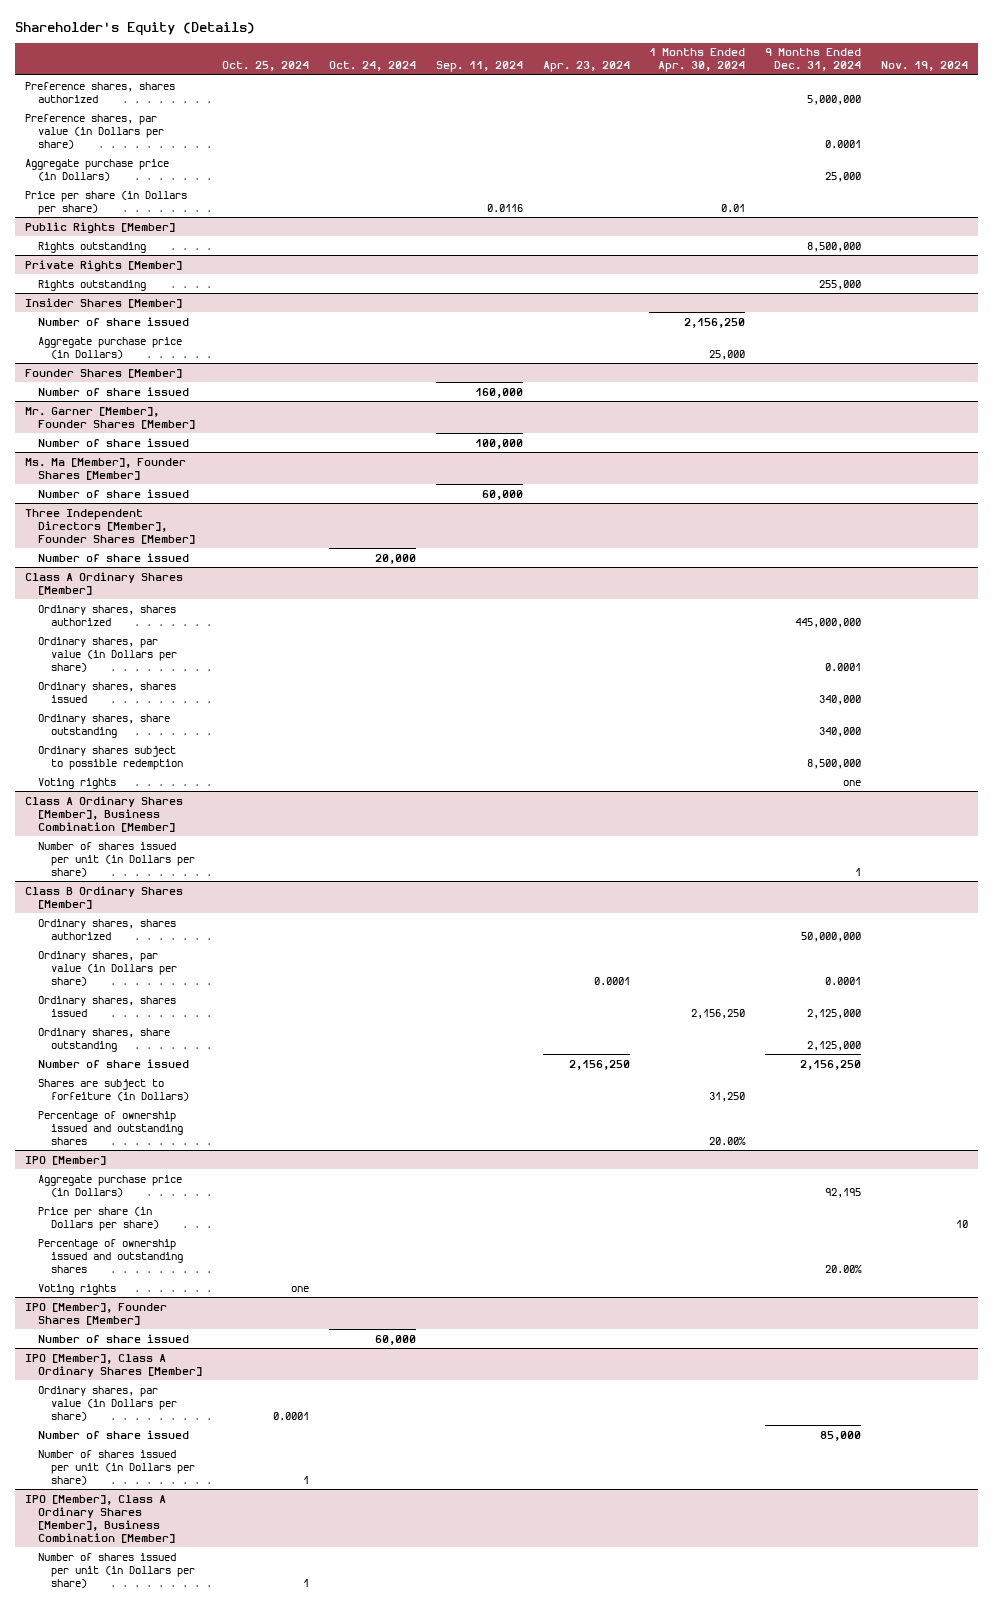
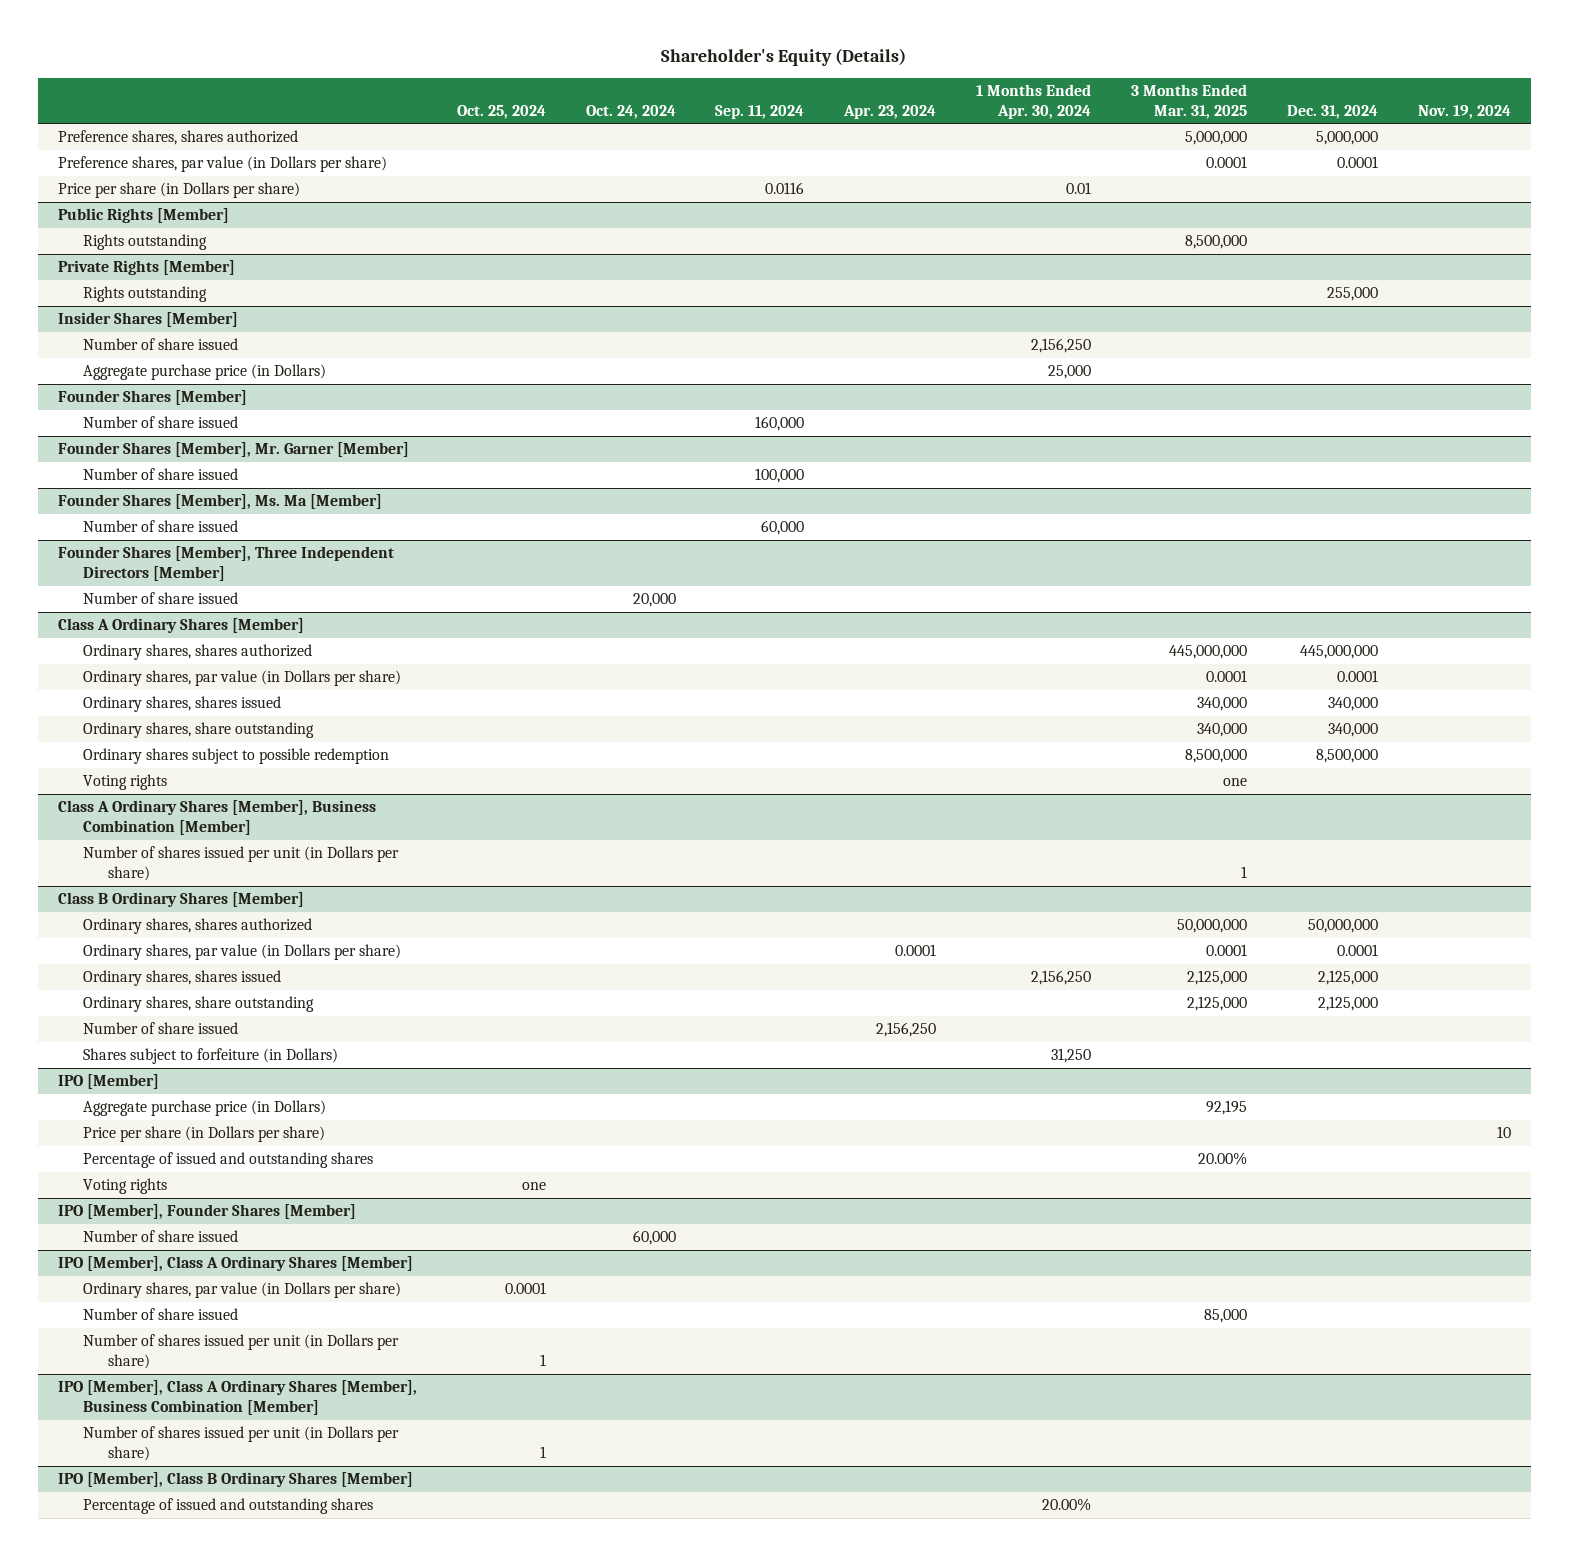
[765,48,862,72] 9 Months Ended Dec. 31, 2024 -> none
none -> [1131,83,1248,119] 3 Months Ended Mar. 31, 2025
none -> [1287,104,1379,119] Dec. 31, 2024
[25,158,170,181] Aggregate purchase price (in Dollars) -> none
[25,406,196,429] Mr. Garner [Member], Founder Shares [Member] -> [57,442,409,458] Founder Shares [Member], Mr. Garner [Member]
[25,457,187,480] Ms. Ma [Member], Founder Shares [Member] -> [57,494,382,510] Founder Shares [Member], Ms. Ma [Member]
[25,508,196,544] Three Independent Directors [Member], Founder Shares [Member] -> [57,546,394,582] Founder Shares [Member], Three Independent Directors [Member]
[38,1110,184,1145] Percentage of ownership issued and outstanding shares -> none
[38,1078,190,1101] Shares are subject to forfeiture (in Dollars) -> [82,1048,338,1065] Shares subject to forfeiture (in Dollars)
[38,1238,184,1273] Percentage of ownership issued and outstanding shares -> [82,1152,373,1169] Percentage of issued and outstanding shares
none -> [57,1472,413,1488] IPO [Member], Class B Ordinary Shares [Member]
none -> [82,1498,373,1515] Percentage of issued and outstanding shares

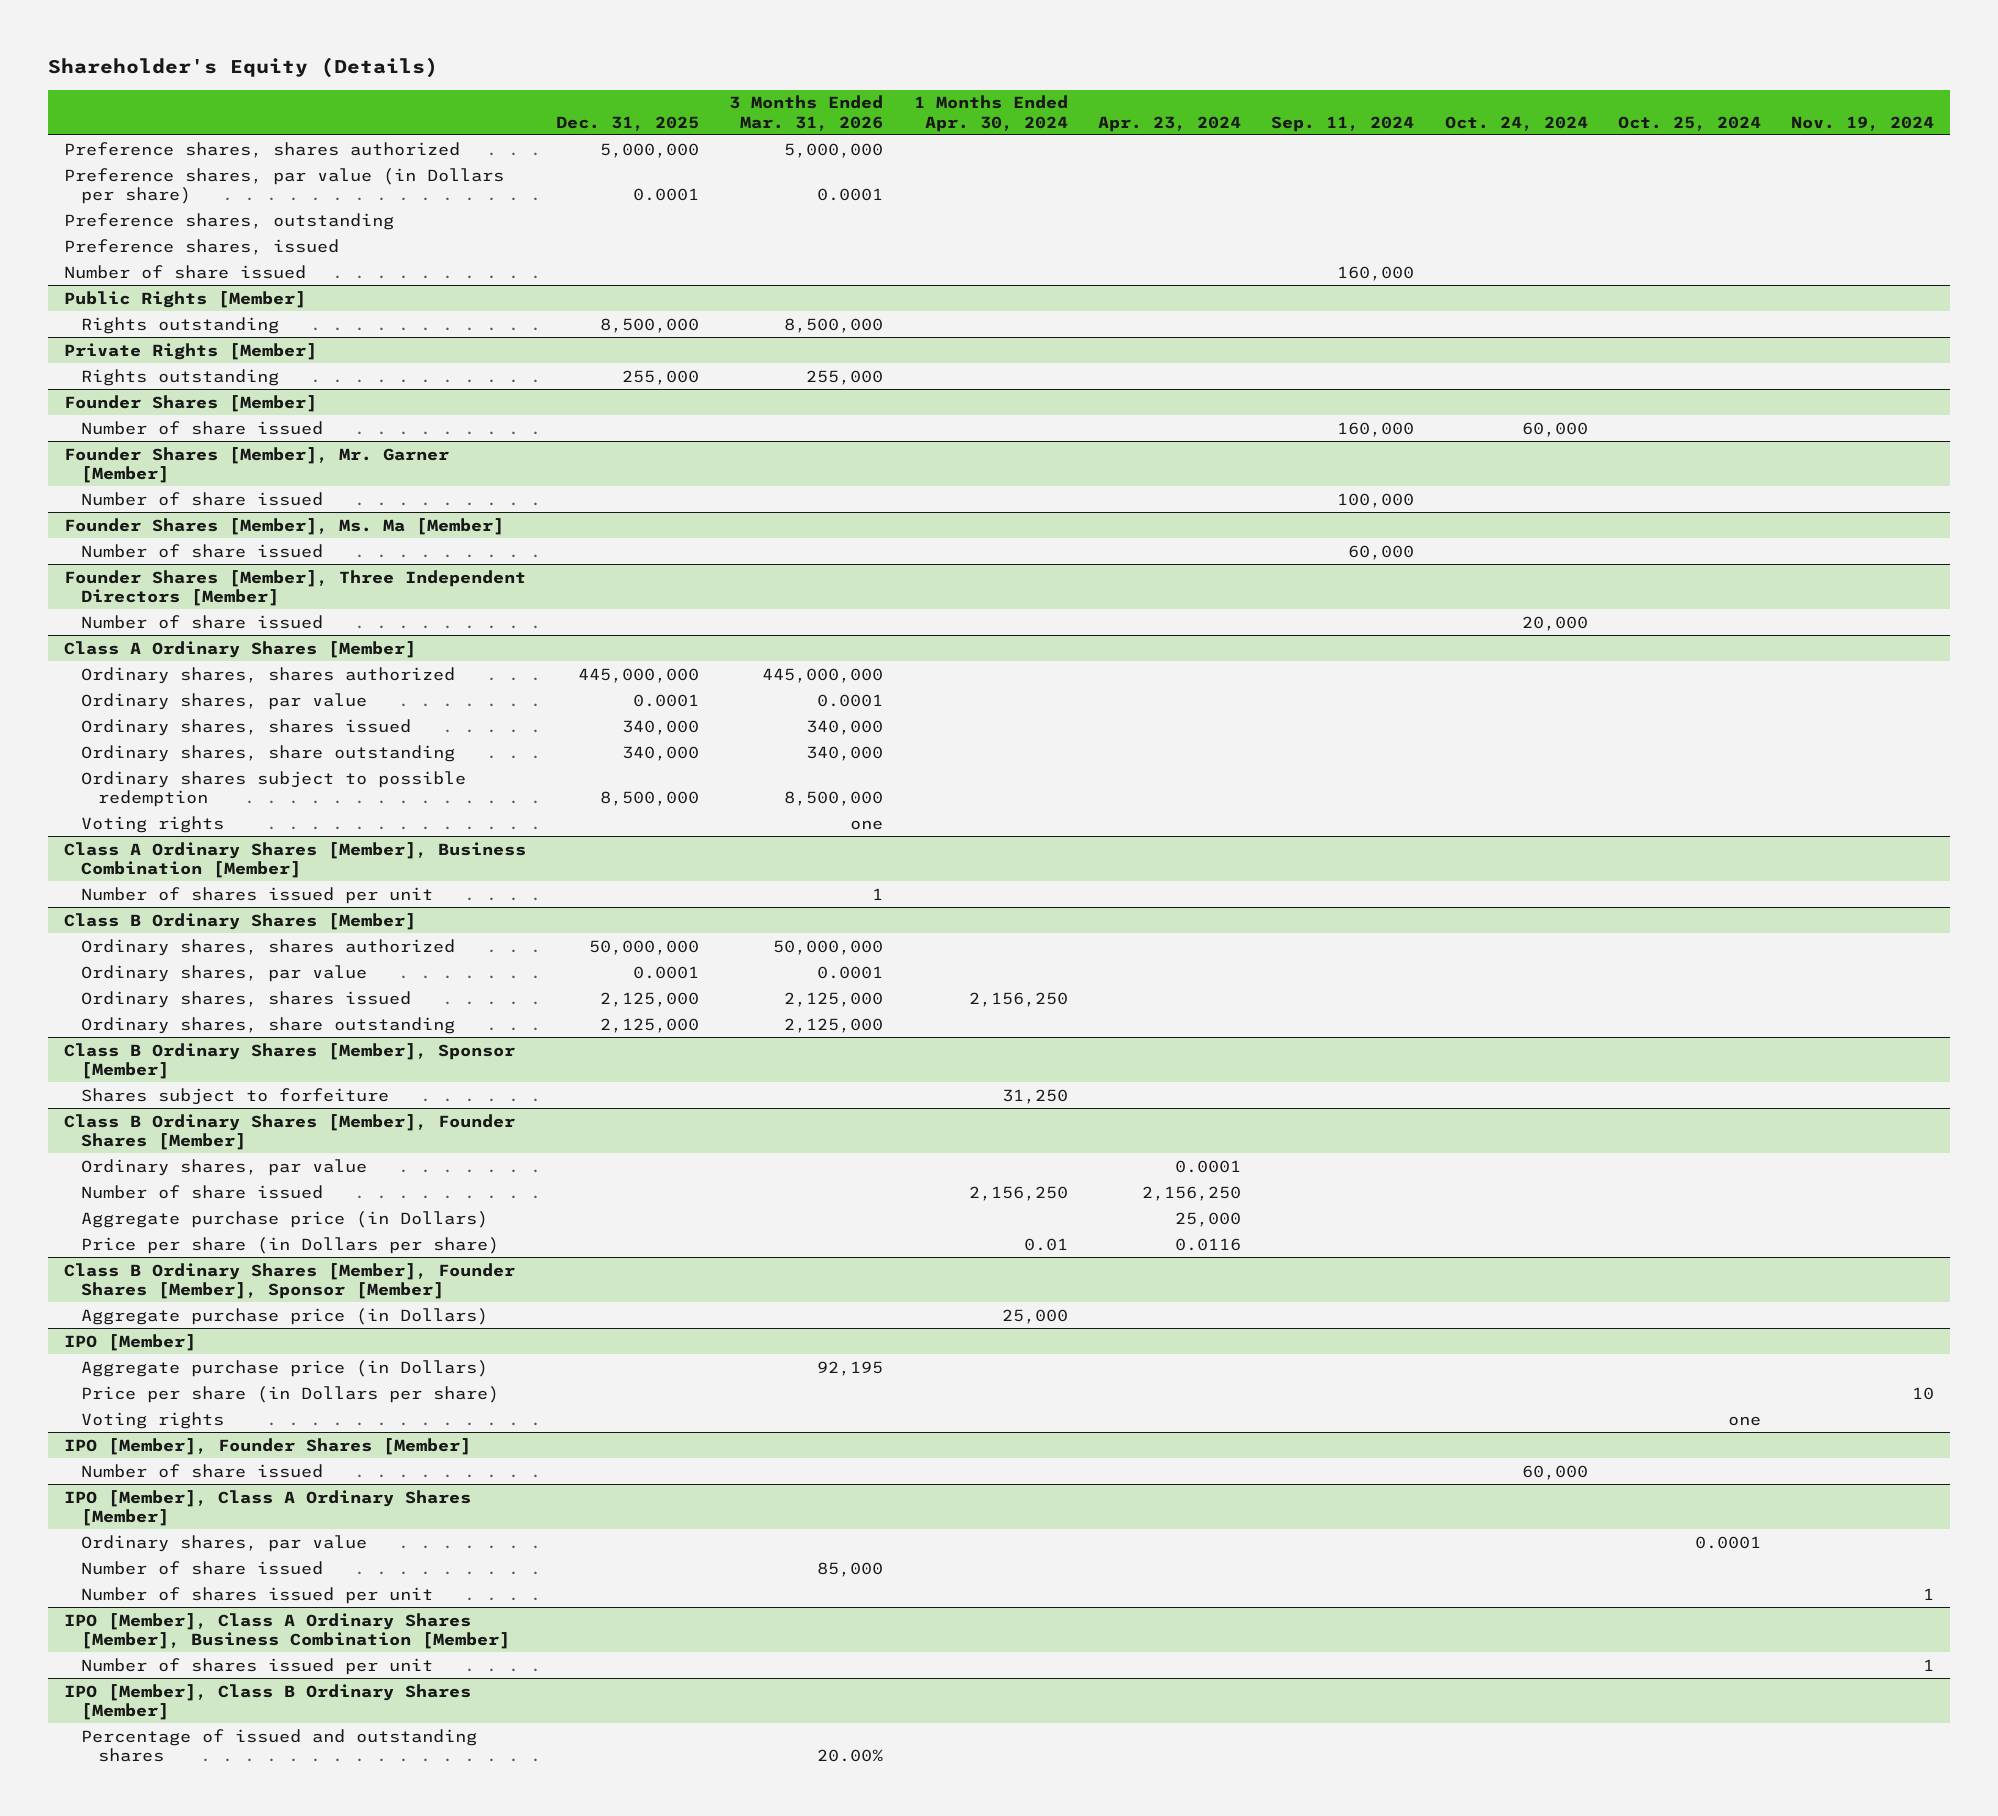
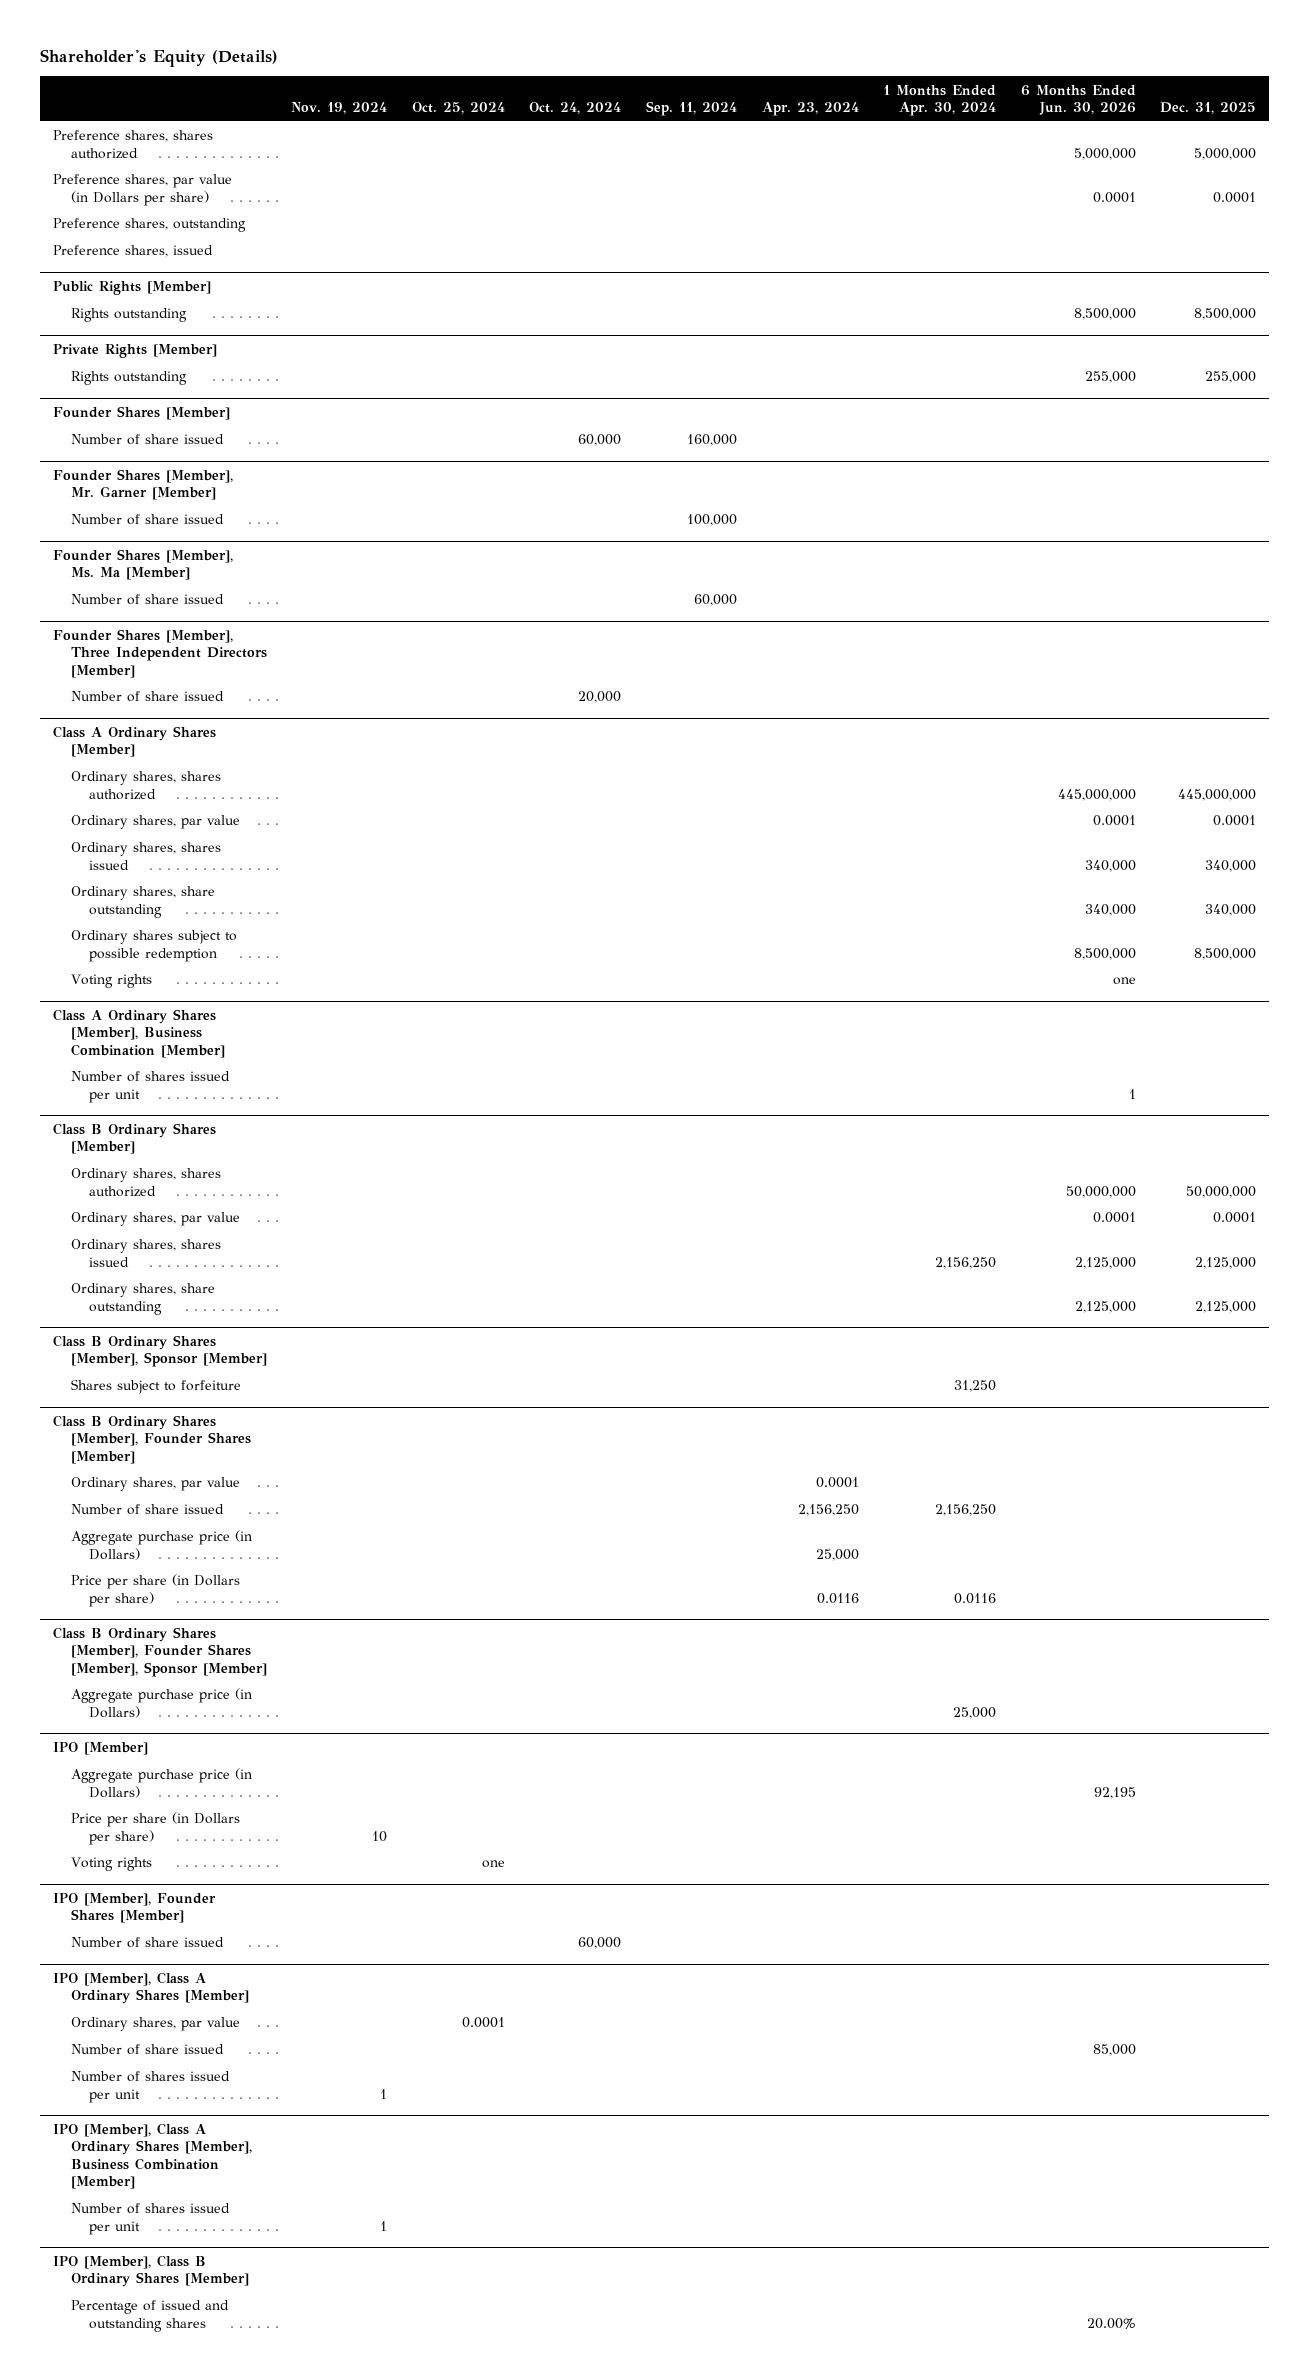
[729,95,884,131] 3 Months Ended Mar. 31, 2026 -> none
none -> [1020,84,1136,116] 6 Months Ended Jun. 30, 2026
[63,264,306,279] Number of share issued -> none
[1023,1237,1068,1251] 0.01 -> [954,1592,997,1604] 0.0116

